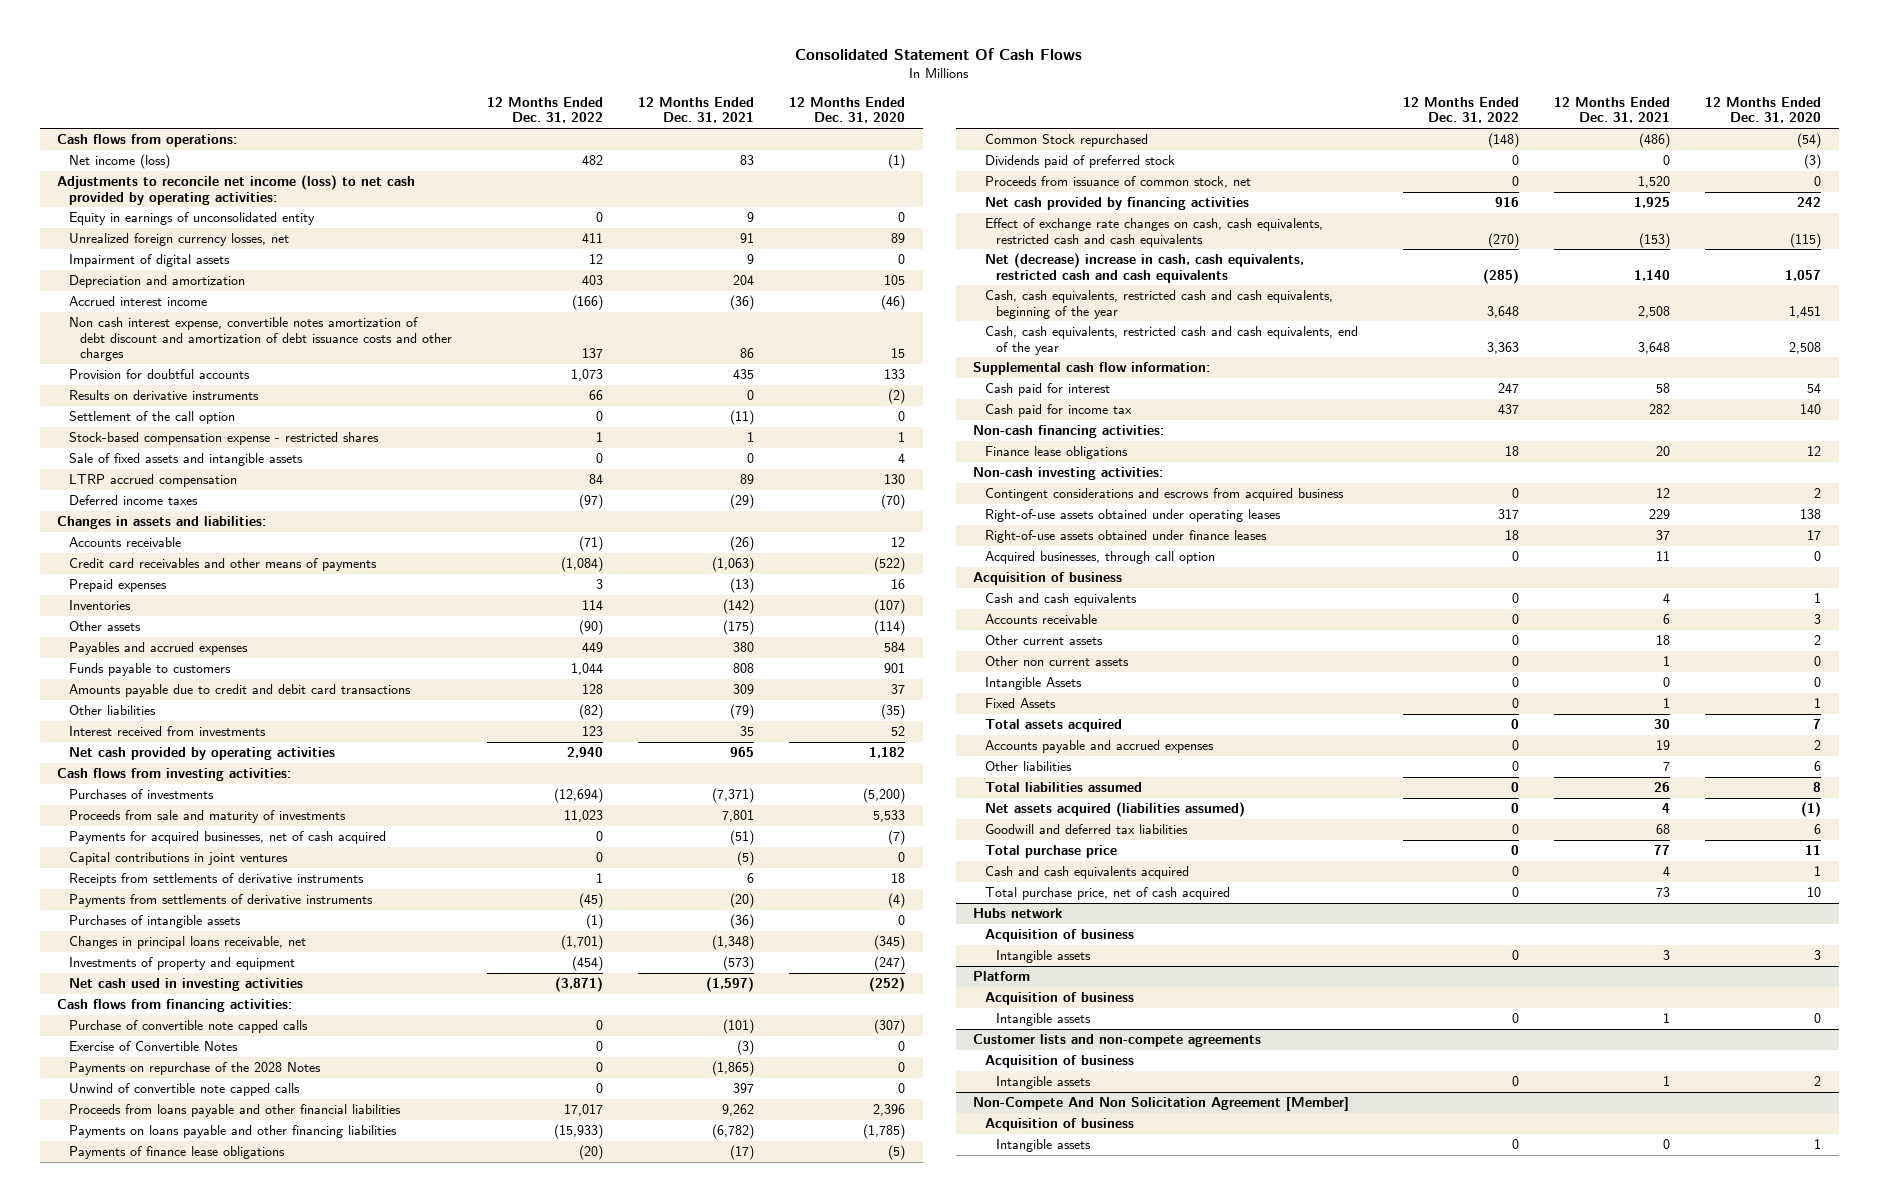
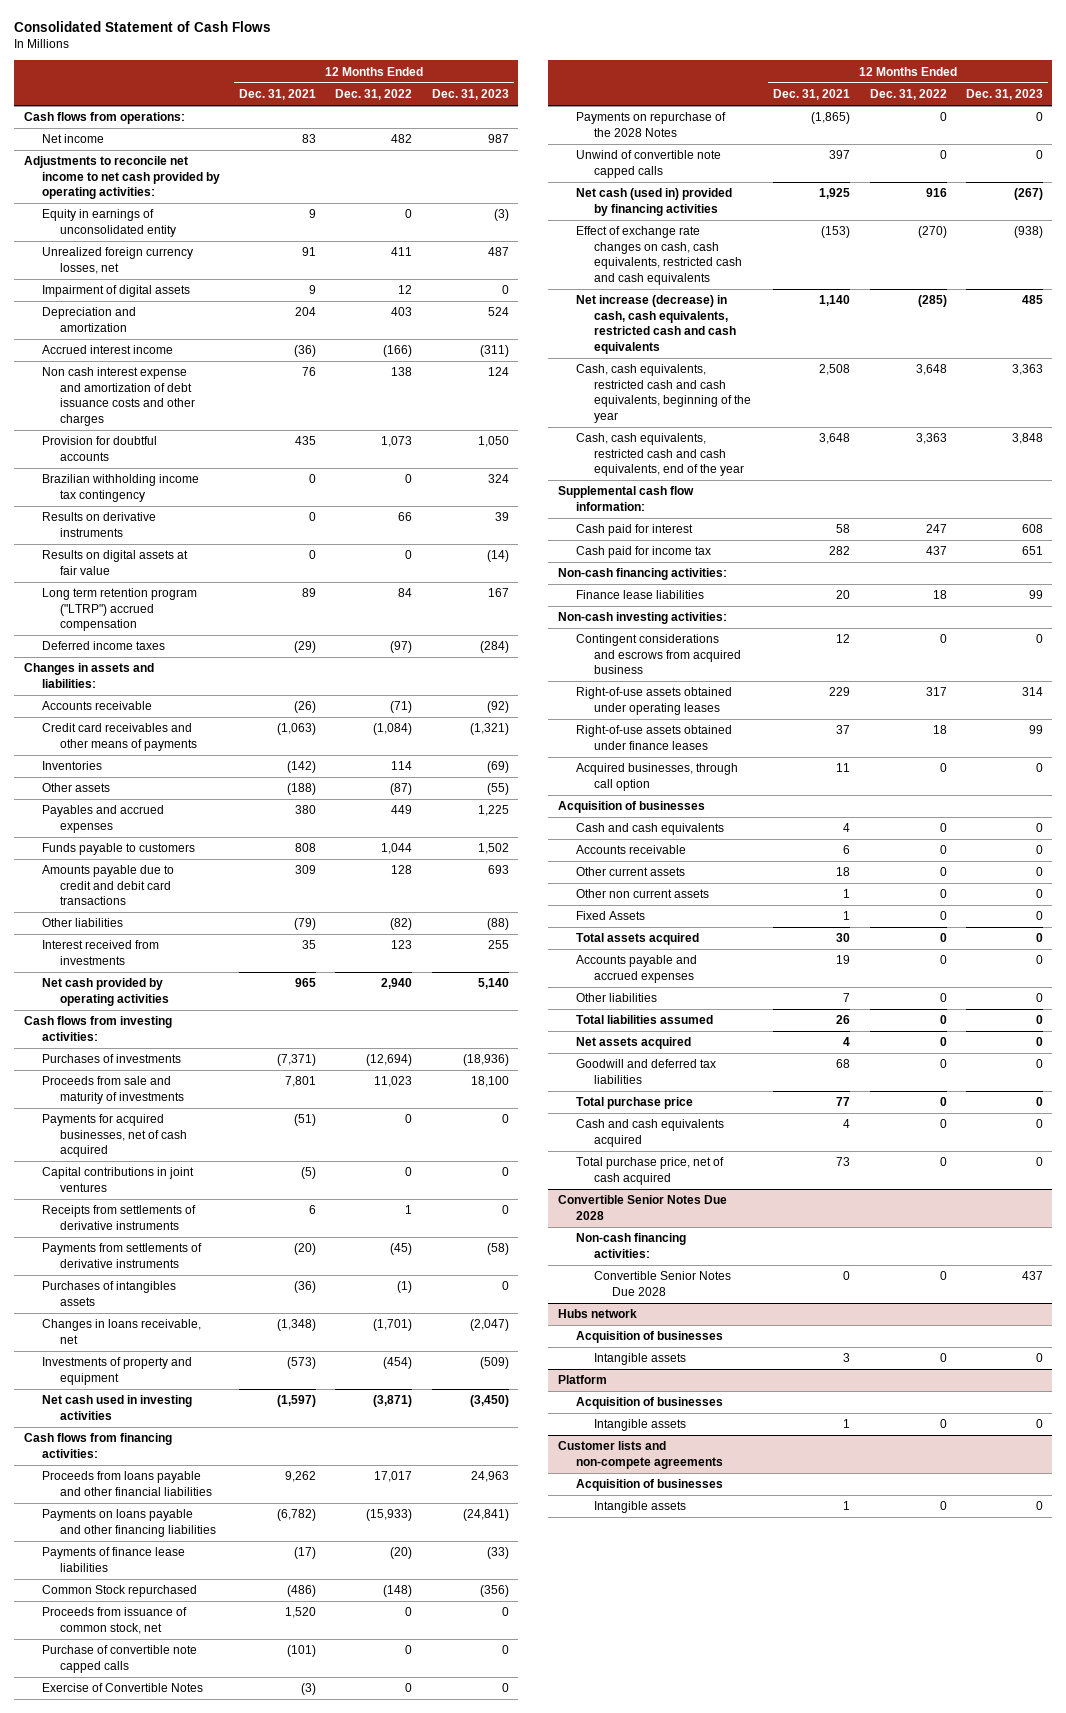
[795,48,1083,61] Consolidated Statement Of Cash Flows -> [13,21,271,33] Consolidated Statement of Cash Flows
[789,96,906,124] 12 Months Ended Dec. 31, 2020 -> none
none -> [431,89,509,101] Dec. 31, 2023
[68,154,170,170] Net income (loss) -> [41,134,104,144] Net income
[57,175,416,205] Adjustments to reconcile net income (loss) to net cash provided by operating activities: -> [23,156,220,200] Adjustments to reconcile net income to net cash provided by operating activities:
[68,317,452,362] Non cash interest expense, convertible notes amortization of debt discount and amortization of debt issuance costs and other charges -> [41,367,196,426] Non cash interest expense and amortization of debt issuance costs and other charges
[581,348,603,359] 137 -> [391,367,413,377] 138
[740,348,755,359] 86 -> [302,367,317,377] 76
none -> [41,474,199,502] Brazilian withholding income tax contingency
[68,411,235,425] Settlement of the call option -> none
[68,432,379,446] Stock-based compensation expense - restricted shares -> none
[68,453,303,467] Sale of fixed assets and intangible assets -> none
none -> [41,550,188,575] Results on digital assets at fair value
[68,474,237,488] LTRP accrued compensation -> [41,588,197,632] Long term retention program ("LTRP") accrued compensation
[68,579,167,593] Prepaid expenses -> none
[578,620,603,636] (90) -> [390,783,413,796] (87)
[723,620,755,636] (175) -> [287,783,317,796] (188)
[68,915,241,929] Purchases of intangible assets -> [41,1281,176,1306] Purchases of intangibles assets
[68,936,306,950] Changes in principal loans receivable, net -> [41,1319,201,1344] Changes in loans receivable, net
[68,1146,285,1160] Payments of finance lease obligations -> [41,1547,185,1572] Payments of finance lease liabilities
[984,155,1175,169] Dividends paid of preferred stock -> none
[68,1020,308,1034] Purchase of convertible note capped calls -> [41,1645,197,1673] Purchase of convertible note capped calls
[68,1041,238,1052] Exercise of Convertible Notes -> [41,1683,203,1693] Exercise of Convertible Notes
[68,1062,321,1076] Payments on repurchase of the 2028 Notes -> [575,112,726,137] Payments on repurchase of the 2028 Notes
[68,1083,300,1097] Unwind of convertible note capped calls -> [575,150,721,178] Unwind of convertible note capped calls
[984,197,1249,211] Net cash provided by financing activities -> [575,188,732,216] Net cash (used in) provided by financing activities
[984,253,1304,283] Net (decrease) increase in cash, cash equivalents, restricted cash and cash equivalents -> [575,295,737,354] Net increase (decrease) in cash, cash equivalents, restricted cash and cash equivalents
[984,446,1128,460] Finance lease obligations -> [575,590,704,600] Finance lease liabilities
[973,572,1123,586] Acquisition of business -> [557,801,705,814] Acquisition of businesses
[984,677,1082,691] Intangible Assets -> none
[984,802,1245,818] Net assets acquired (liabilities assumed) -> [575,1037,691,1050] Net assets acquired
none -> [557,1195,727,1220] Convertible Senior Notes Due 2028
none -> [575,1233,686,1258] Non-cash financing activities:
none -> [594,1271,732,1296] Convertible Senior Notes Due 2028
[984,929,1134,943] Acquisition of business -> [575,1331,723,1344] Acquisition of businesses
[984,992,1134,1006] Acquisition of business -> [575,1397,723,1410] Acquisition of businesses
[984,1055,1134,1069] Acquisition of business -> [575,1479,723,1492] Acquisition of businesses
[973,1097,1350,1112] Non-Compete And Non Solicitation Agreement [Member] -> none
[984,1118,1134,1132] Acquisition of business -> none
[996,1139,1092,1153] Intangible assets -> none

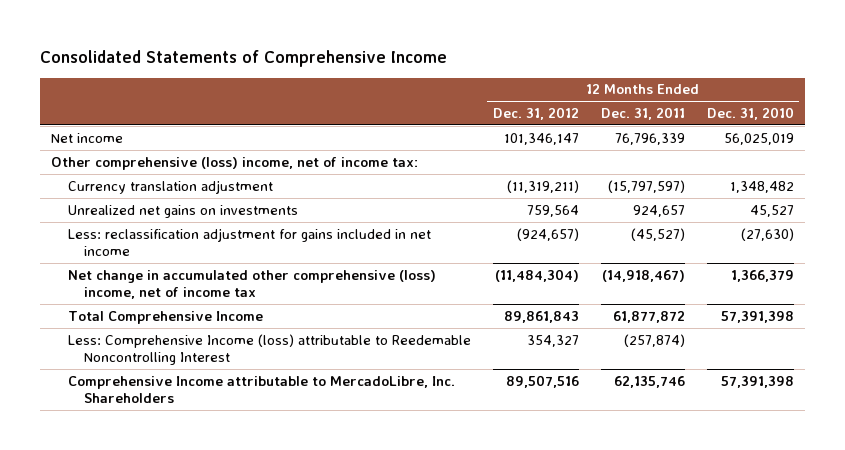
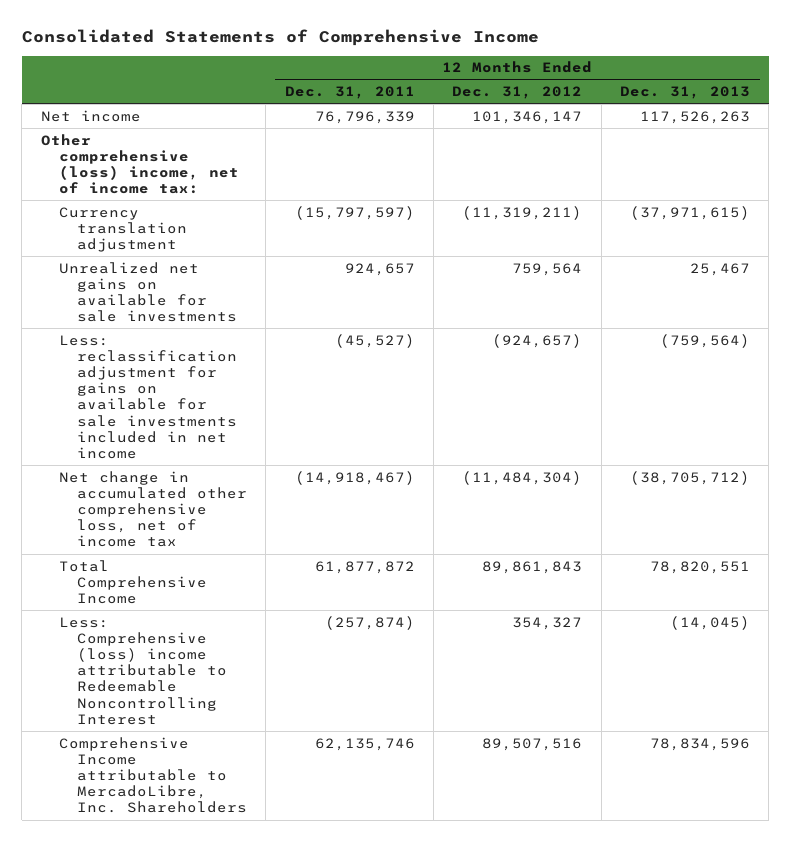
[706,106,794,120] Dec. 31, 2010 -> none
none -> [620,86,751,100] Dec. 31, 2013
[67,204,298,218] Unrealized net gains on investments -> [58,261,237,323] Unrealized net gains on available for sale investments
[67,227,431,257] Less: reclassification adjustment for gains included in net income -> [58,334,237,459] Less: reclassification adjustment for gains on available for sale investments included in net income
[67,269,436,300] Net change in accumulated other comprehensive (loss) income, net of income tax -> [58,470,247,548] Net change in accumulated other comprehensive loss, net of income tax
[67,333,471,366] Less: Comprehensive Income (loss) attributable to Reedemable Noncontrolling Interest -> [58,616,227,725] Less: Comprehensive (loss) income attributable to Redeemable Noncontrolling Interest

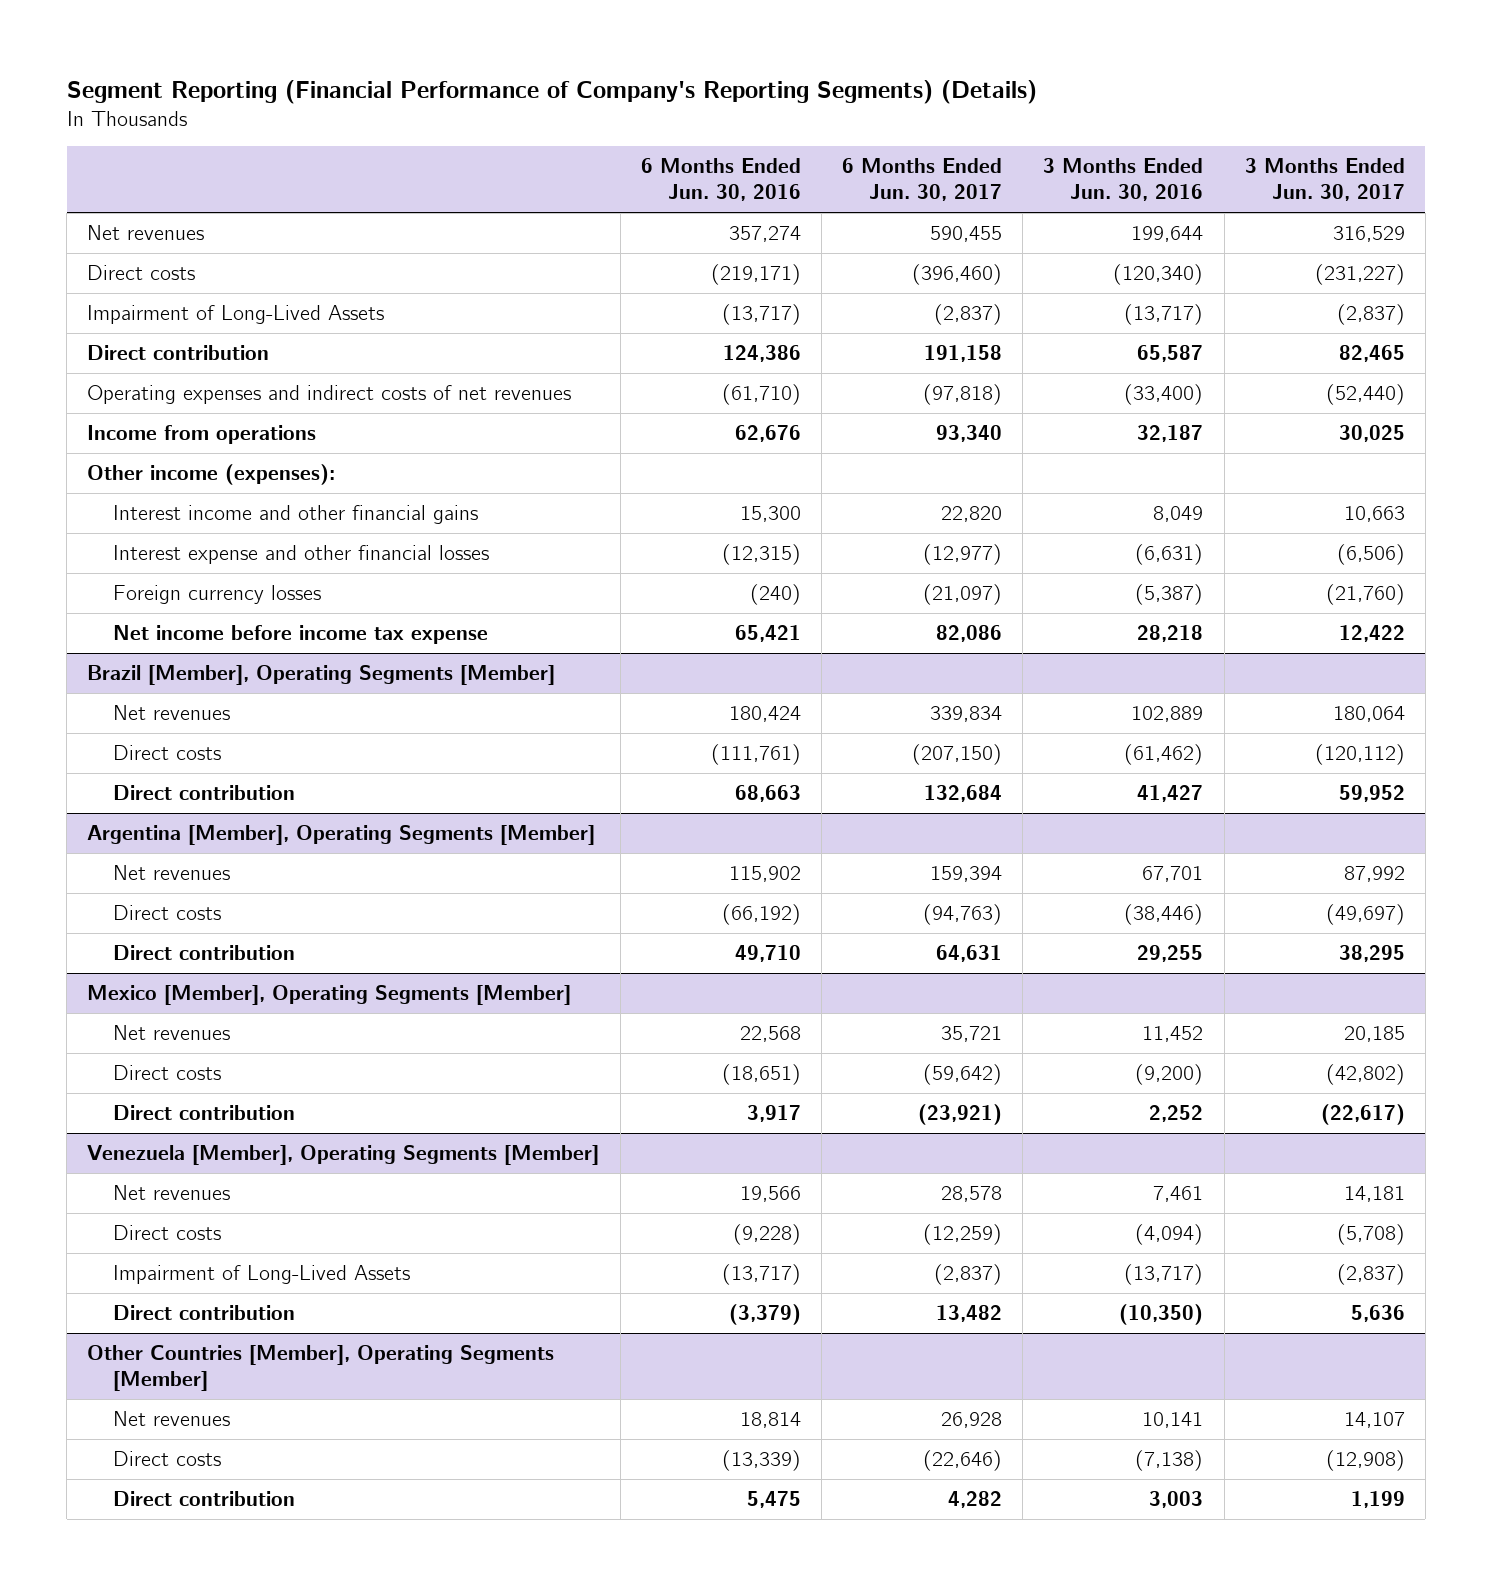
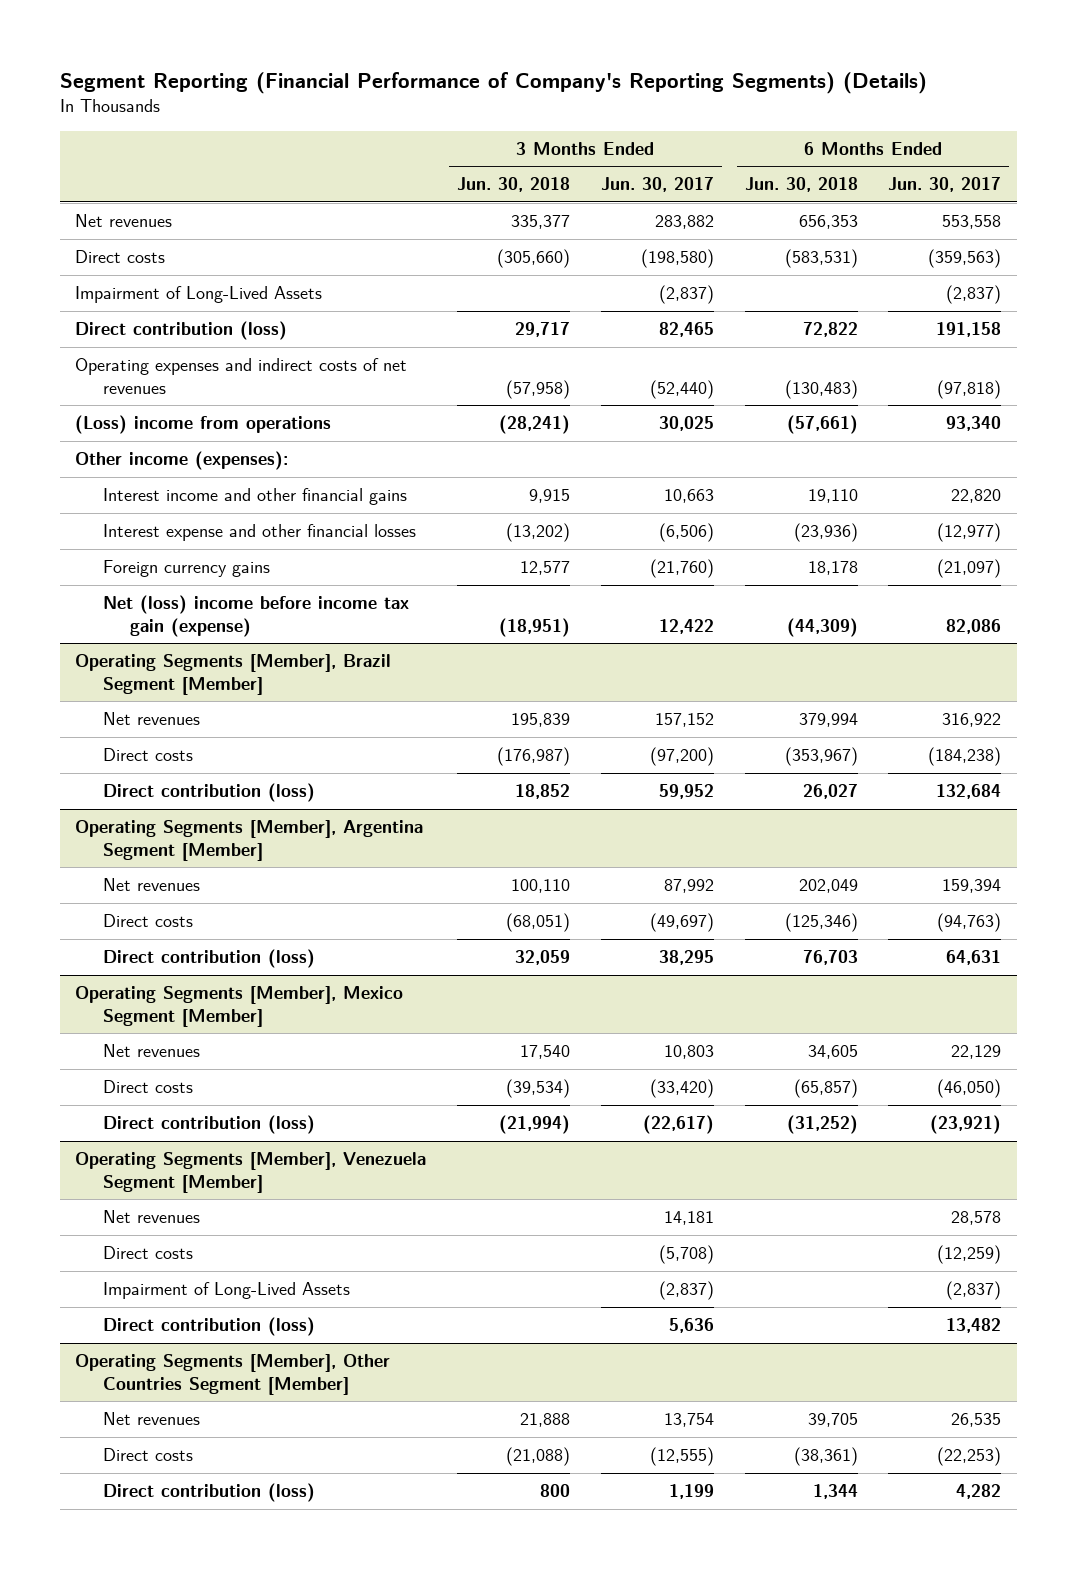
[640,157,801,202] 6 Months Ended Jun. 30, 2016 -> none
[1043,157,1204,202] 3 Months Ended Jun. 30, 2016 -> none
none -> [457,177,571,193] Jun. 30, 2018
none -> [744,177,858,193] Jun. 30, 2018
[930,226,1003,243] 590,455 -> [942,215,1002,230] 553,558
[1332,226,1405,243] 316,529 -> [654,215,714,230] 283,882
[912,264,1003,286] (396,460) -> [928,249,1002,269] (359,563)
[1314,264,1405,286] (231,227) -> [640,249,714,269] (198,580)
[87,345,270,361] Direct contribution -> [75,321,288,341] Direct contribution (loss)
[87,425,317,445] Income from operations -> [75,415,332,435] (Loss) income from operations
[113,585,322,605] Foreign currency losses -> [102,560,270,578] Foreign currency gains
[113,625,489,645] Net income before income tax expense -> [102,595,409,637] Net (loss) income before income tax gain (expense)
[87,665,556,686] Brazil [Member], Operating Segments [Member] -> [75,654,392,695] Operating Segments [Member], Brazil Segment [Member]
[930,706,1003,723] 339,834 -> [942,713,1002,728] 316,922
[1332,706,1405,723] 180,064 -> [654,713,714,728] 157,152
[912,744,1003,766] (207,150) -> [928,747,1002,767] (184,238)
[1314,744,1405,766] (120,112) -> [649,747,714,767] (97,200)
[113,785,296,801] Direct contribution -> [102,783,315,803] Direct contribution (loss)
[87,825,596,846] Argentina [Member], Operating Segments [Member] -> [75,820,424,861] Operating Segments [Member], Argentina Segment [Member]
[113,945,296,961] Direct contribution -> [102,949,315,969] Direct contribution (loss)
[87,985,572,1006] Mexico [Member], Operating Segments [Member] -> [75,986,404,1027] Operating Segments [Member], Mexico Segment [Member]
[941,1026,1003,1043] 35,721 -> [951,1045,1002,1060] 22,129
[1343,1026,1405,1043] 20,185 -> [663,1045,714,1060] 10,803
[923,1064,1003,1086] (59,642) -> [937,1079,1002,1099] (46,050)
[1325,1064,1405,1086] (42,802) -> [649,1079,714,1099] (33,420)
[113,1105,296,1121] Direct contribution -> [102,1115,315,1135] Direct contribution (loss)
[87,1145,600,1166] Venezuela [Member], Operating Segments [Member] -> [75,1152,427,1193] Operating Segments [Member], Venezuela Segment [Member]
[113,1305,296,1321] Direct contribution -> [102,1317,315,1337] Direct contribution (loss)
[87,1345,555,1392] Other Countries [Member], Operating Segments [Member] -> [75,1354,391,1395] Operating Segments [Member], Other Countries Segment [Member]
[941,1412,1003,1429] 26,928 -> [951,1413,1002,1428] 26,535
[1343,1412,1405,1429] 14,107 -> [663,1413,714,1428] 13,754
[923,1450,1003,1472] (22,646) -> [937,1447,1002,1467] (22,253)
[1325,1450,1405,1472] (12,908) -> [649,1447,714,1467] (12,555)
[113,1491,296,1507] Direct contribution -> [102,1483,315,1503] Direct contribution (loss)

